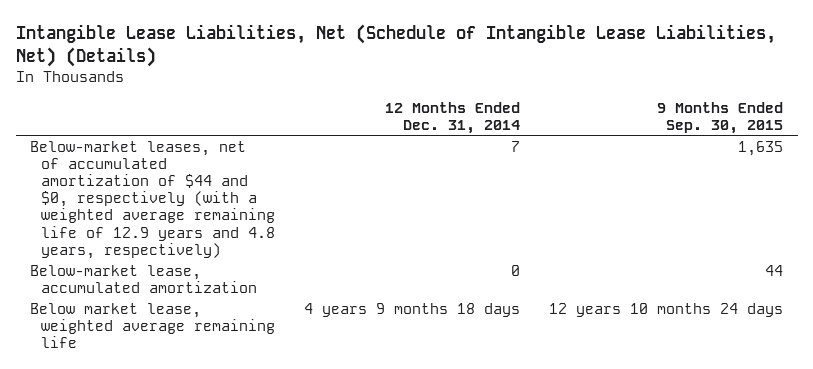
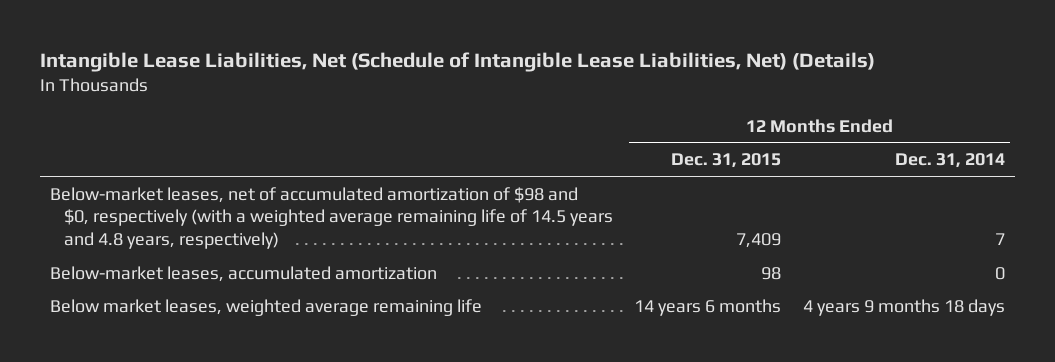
[657,101,784,134] 9 Months Ended Sep. 30, 2015 -> none
none -> [671,153,782,169] Dec. 31, 2015
[30,140,276,259] Below-market leases, net of accumulated amortization of $44 and $0, respectively (with a weighted average remaining life of 12.9 years and 4.8 years, respectively) -> [50,186,614,249] Below-market leases, net of accumulated amortization of $98 and $0, respectively (with a weighted average remaining life of 14.5 years and 4.8 years, respectively)
[30,264,258,293] Below-market lease, accumulated amortization -> [50,265,438,282] Below-market leases, accumulated amortization
[30,302,276,349] Below market lease, weighted average remaining life -> [50,298,483,316] Below market leases, weighted average remaining life

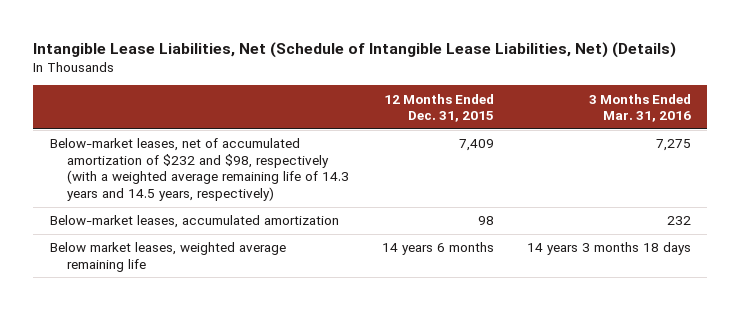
[894,153,1005,169] Dec. 31, 2014 -> none
none -> [588,93,691,123] 3 Months Ended Mar. 31, 2016
[50,186,614,249] Below-market leases, net of accumulated amortization of $98 and $0, respectively (with a weighted average remaining life of 14.5 years and 4.8 years, respectively) -> [49,138,349,202] Below-market leases, net of accumulated amortization of $232 and $98, respectively (with a weighted average remaining life of 14.3 years and 14.5 years, respectively)

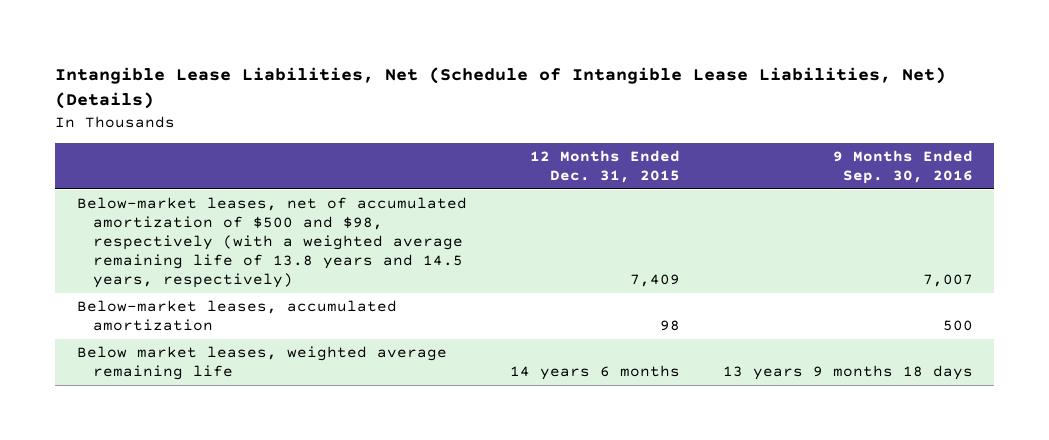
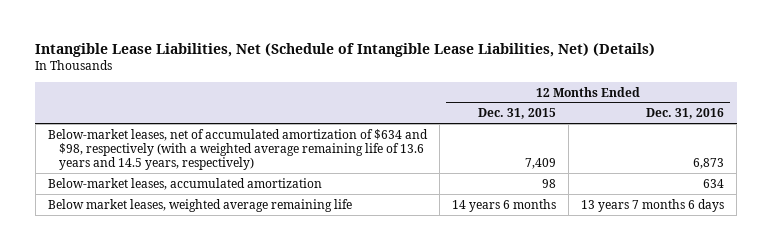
[832,149,973,184] 9 Months Ended Sep. 30, 2016 -> none
none -> [646,108,725,120] Dec. 31, 2016
[76,197,467,288] Below-market leases, net of accumulated amortization of $500 and $98, respectively (with a weighted average remaining life of 13.8 years and 14.5 years, respectively) -> [47,128,428,170] Below-market leases, net of accumulated amortization of $634 and $98, respectively (with a weighted average remaining life of 13.6 years and 14.5 years, respectively)

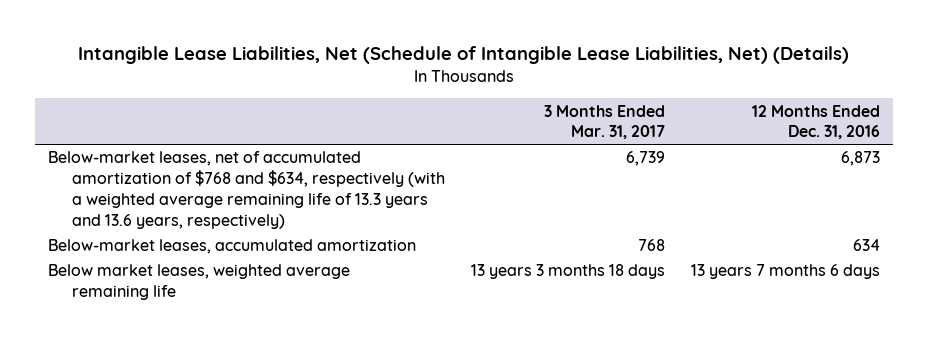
[477,108,556,120] Dec. 31, 2015 -> none
none -> [543,104,665,140] 3 Months Ended Mar. 31, 2017
[47,128,428,170] Below-market leases, net of accumulated amortization of $634 and $98, respectively (with a weighted average remaining life of 13.6 years and 14.5 years, respectively) -> [48,151,445,229] Below-market leases, net of accumulated amortization of $768 and $634, respectively (with a weighted average remaining life of 13.3 years and 13.6 years, respectively)

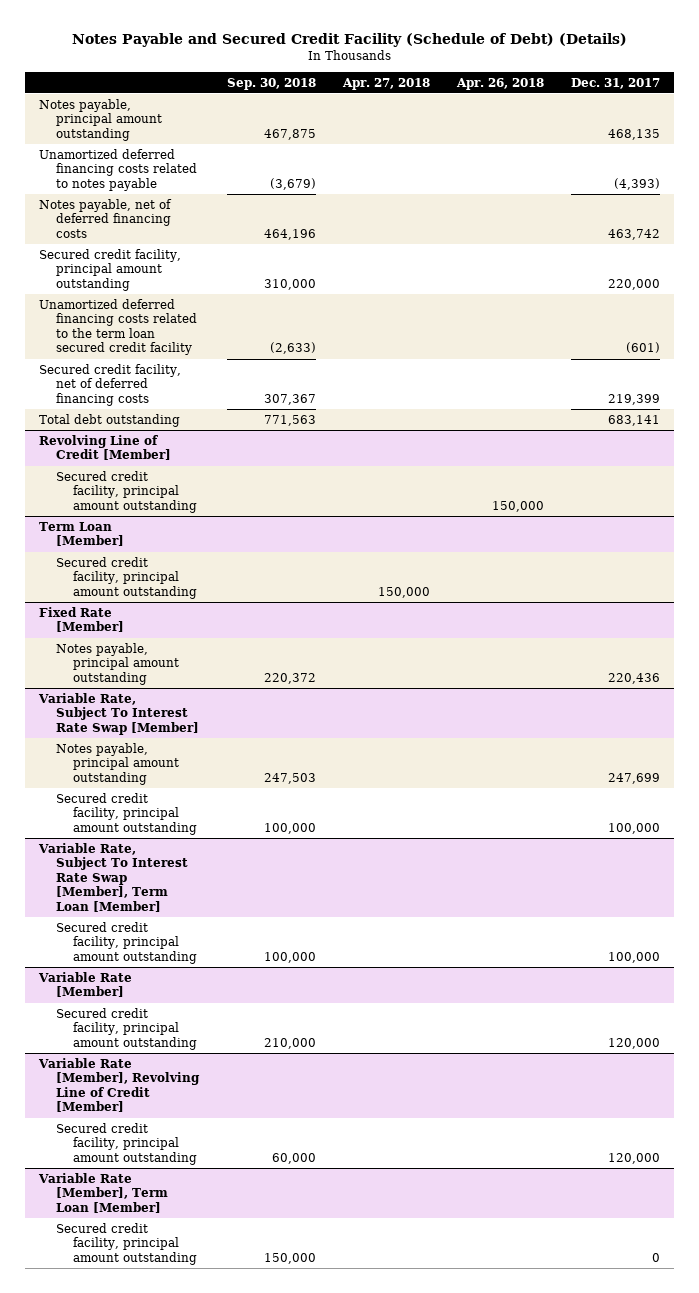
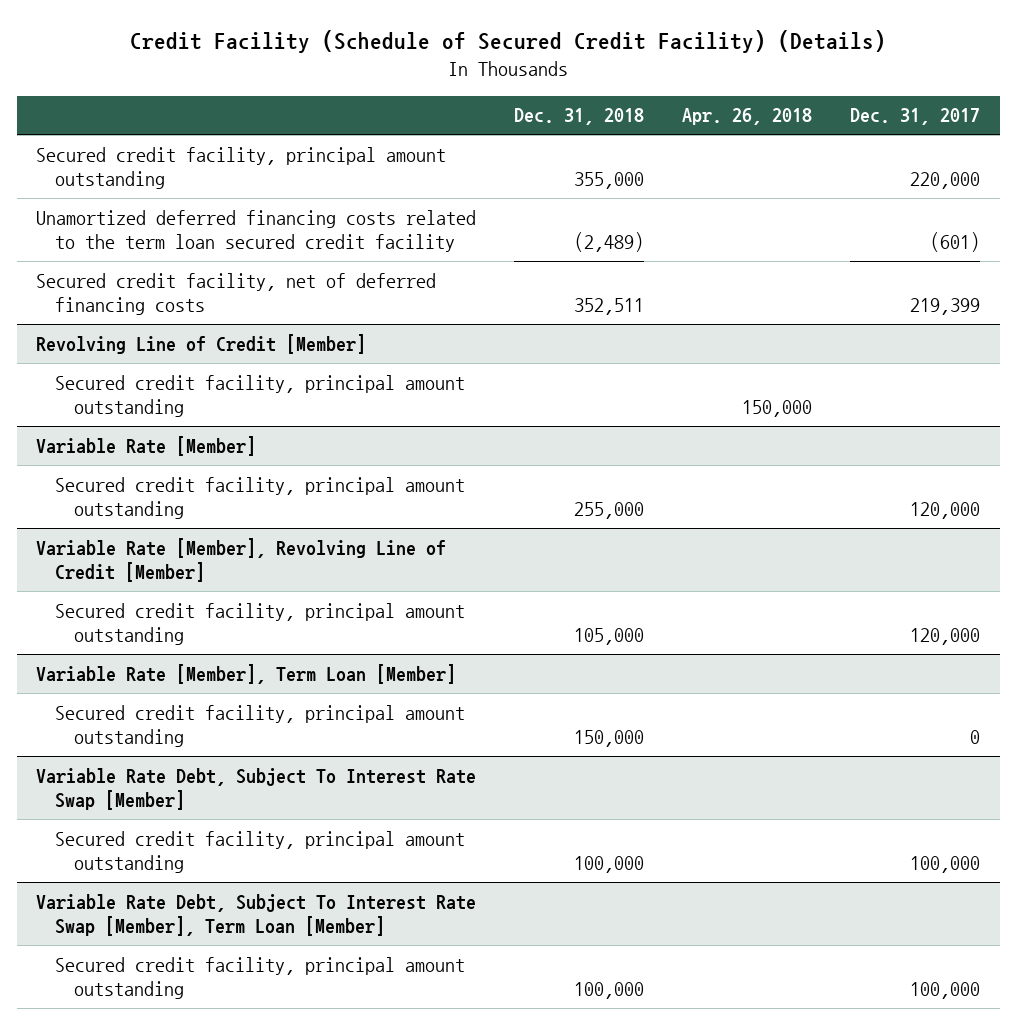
[71,32,627,47] Notes Payable and Secured Credit Facility (Schedule of Debt) (Details) -> [130,30,887,54] Credit Facility (Schedule of Secured Credit Facility) (Details)
[226,77,316,90] Sep. 30, 2018 -> none
[341,77,430,90] Apr. 27, 2018 -> none
none -> [514,108,645,126] Dec. 31, 2018
[38,99,163,141] Notes payable, principal amount outstanding -> none
[38,149,198,191] Unamortized deferred financing costs related to notes payable -> none
[38,199,172,238] Notes payable, net of deferred financing costs -> none
[38,414,180,428] Total debt outstanding -> none
[38,522,125,547] Term Loan [Member] -> none
[56,557,198,599] Secured credit facility, principal amount outstanding -> none
[38,607,125,633] Fixed Rate [Member] -> none
[56,643,180,685] Notes payable, principal amount outstanding -> none
[37,693,200,735] Variable Rate, Subject To Interest Rate Swap [Member] -> none
[56,743,180,785] Notes payable, principal amount outstanding -> none
[56,793,198,835] Secured credit facility, principal amount outstanding -> none
[37,843,189,912] Variable Rate, Subject To Interest Rate Swap [Member], Term Loan [Member] -> none
[56,922,198,964] Secured credit facility, principal amount outstanding -> none
none -> [35,767,476,810] Variable Rate Debt, Subject To Interest Rate Swap [Member]
none -> [54,830,465,873] Secured credit facility, principal amount outstanding
none -> [35,893,476,936] Variable Rate Debt, Subject To Interest Rate Swap [Member], Term Loan [Member]
none -> [54,956,465,999] Secured credit facility, principal amount outstanding

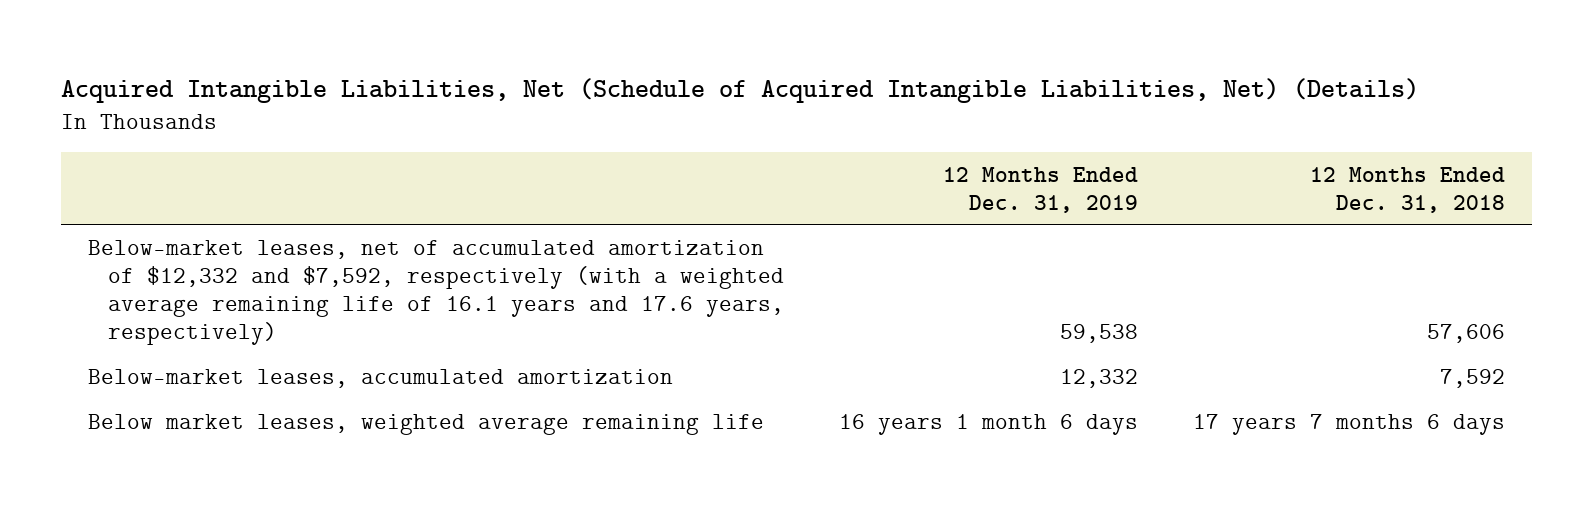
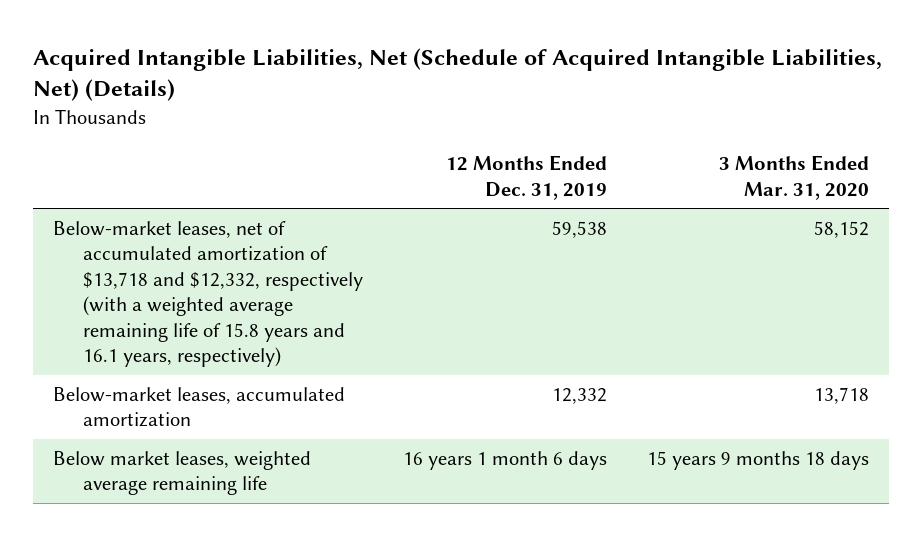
[1309,166,1505,213] 12 Months Ended Dec. 31, 2018 -> none
none -> [719,155,870,200] 3 Months Ended Mar. 31, 2020
[88,240,784,346] Below-market leases, net of accumulated amortization of $12,332 and $7,592, respectively (with a weighted average remaining life of 16.1 years and 17.6 years, respectively) -> [53,220,363,368] Below-market leases, net of accumulated amortization of $13,718 and $12,332, respectively (with a weighted average remaining life of 15.8 years and 16.1 years, respectively)

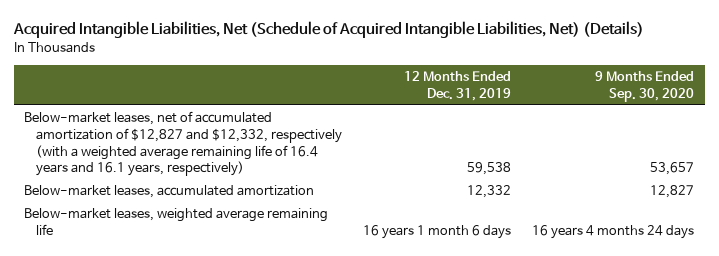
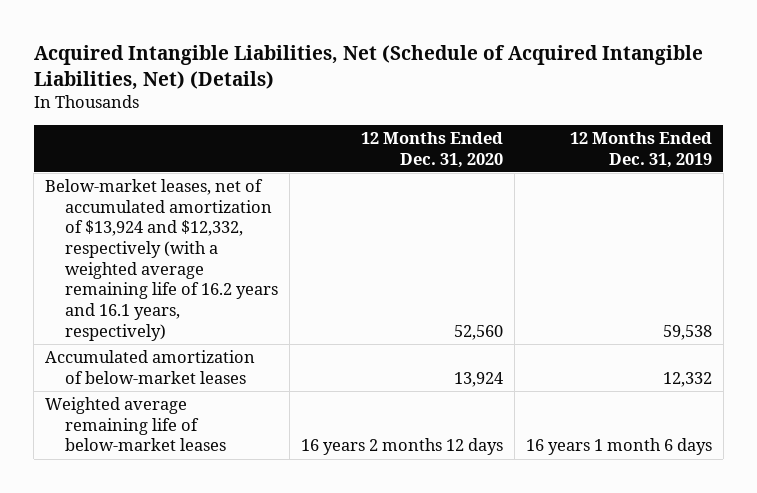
[595,71,695,103] 9 Months Ended Sep. 30, 2020 -> none
none -> [361,132,504,168] 12 Months Ended Dec. 31, 2020
[24,111,342,177] Below-market leases, net of accumulated amortization of $12,827 and $12,332, respectively (with a weighted average remaining life of 16.4 years and 16.1 years, respectively) -> [45,179,279,341] Below-market leases, net of accumulated amortization of $13,924 and $12,332, respectively (with a weighted average remaining life of 16.2 years and 16.1 years, respectively)
[24,185,315,199] Below-market leases, accumulated amortization -> [45,350,256,384] Accumulated amortization of below-market leases
[24,208,329,235] Below-market leases, weighted average remaining life -> [45,397,227,452] Weighted average remaining life of below-market leases

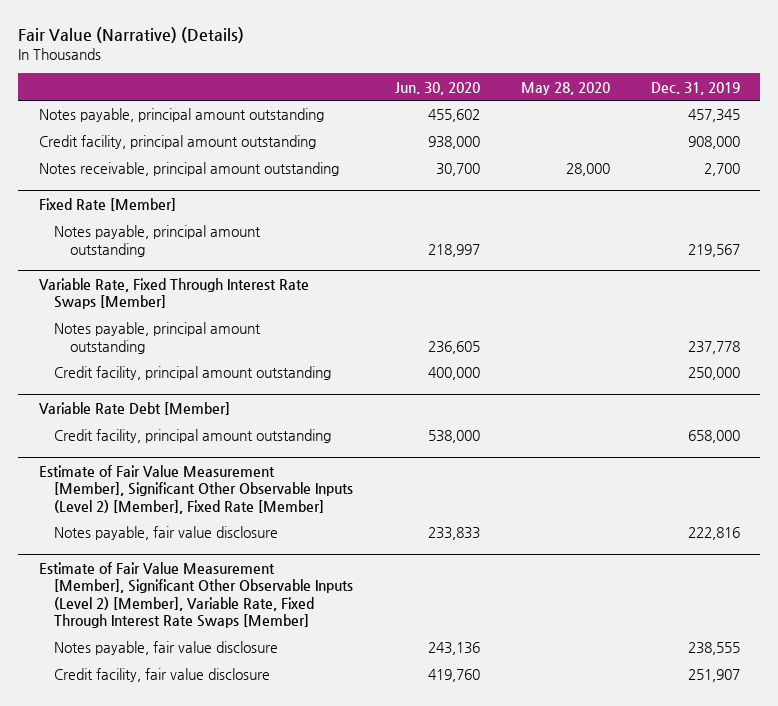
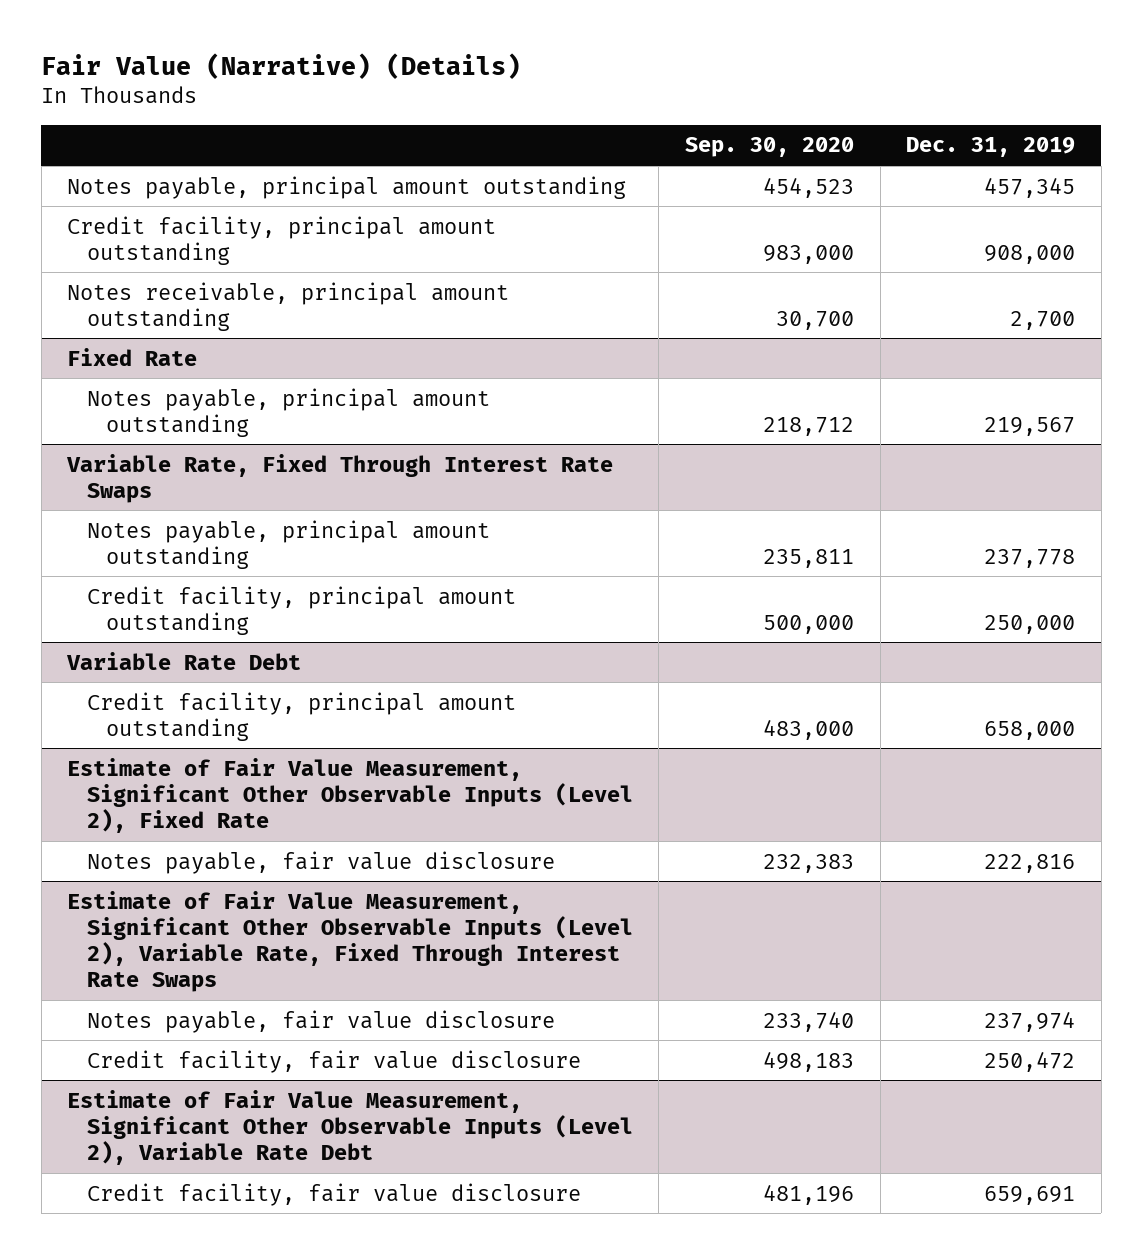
[394,81,480,95] Jun. 30, 2020 -> none
[520,81,610,95] May 28, 2020 -> none
none -> [684,137,854,158] Sep. 30, 2020
[38,198,176,212] Fixed Rate [Member] -> [67,347,198,366] Fixed Rate
[38,278,309,310] Variable Rate, Fixed Through Interest Rate Swaps [Member] -> [66,453,614,503] Variable Rate, Fixed Through Interest Rate Swaps
[38,402,230,416] Variable Rate Debt [Member] -> [66,651,302,670] Variable Rate Debt
[38,465,354,514] Estimate of Fair Value Measurement [Member], Significant Other Observable Inputs (Level 2) [Member], Fixed Rate [Member] -> [67,757,633,834] Estimate of Fair Value Measurement, Significant Other Observable Inputs (Level 2), Fixed Rate
[38,562,354,628] Estimate of Fair Value Measurement [Member], Significant Other Observable Inputs (Level 2) [Member], Variable Rate, Fixed Through Interest Rate Swaps [Member] -> [67,890,633,993] Estimate of Fair Value Measurement, Significant Other Observable Inputs (Level 2), Variable Rate, Fixed Through Interest Rate Swaps
[687,642,740,656] 238,555 -> [984,1011,1076,1032] 237,974
[687,669,740,683] 251,907 -> [984,1051,1076,1072] 250,472
none -> [67,1089,633,1166] Estimate of Fair Value Measurement, Significant Other Observable Inputs (Level 2), Variable Rate Debt
none -> [86,1182,581,1206] Credit facility, fair value disclosure

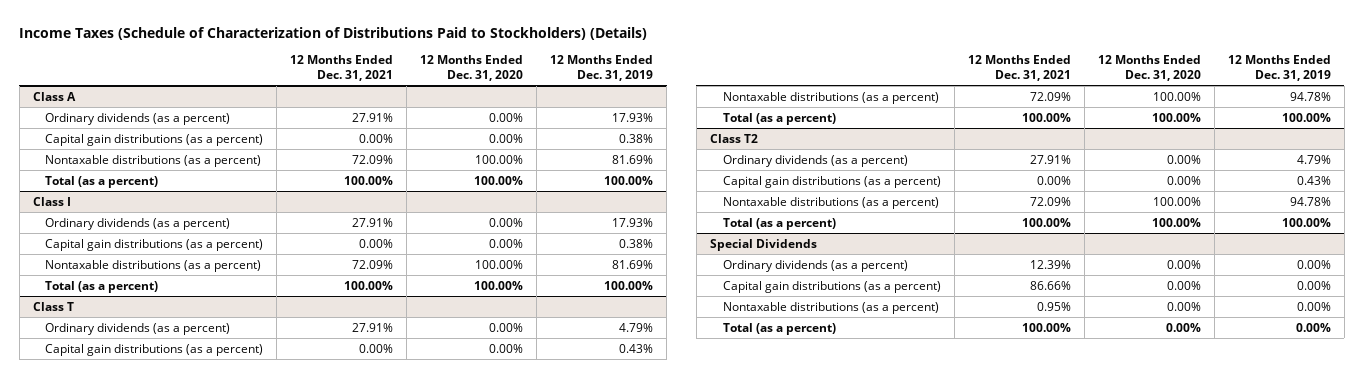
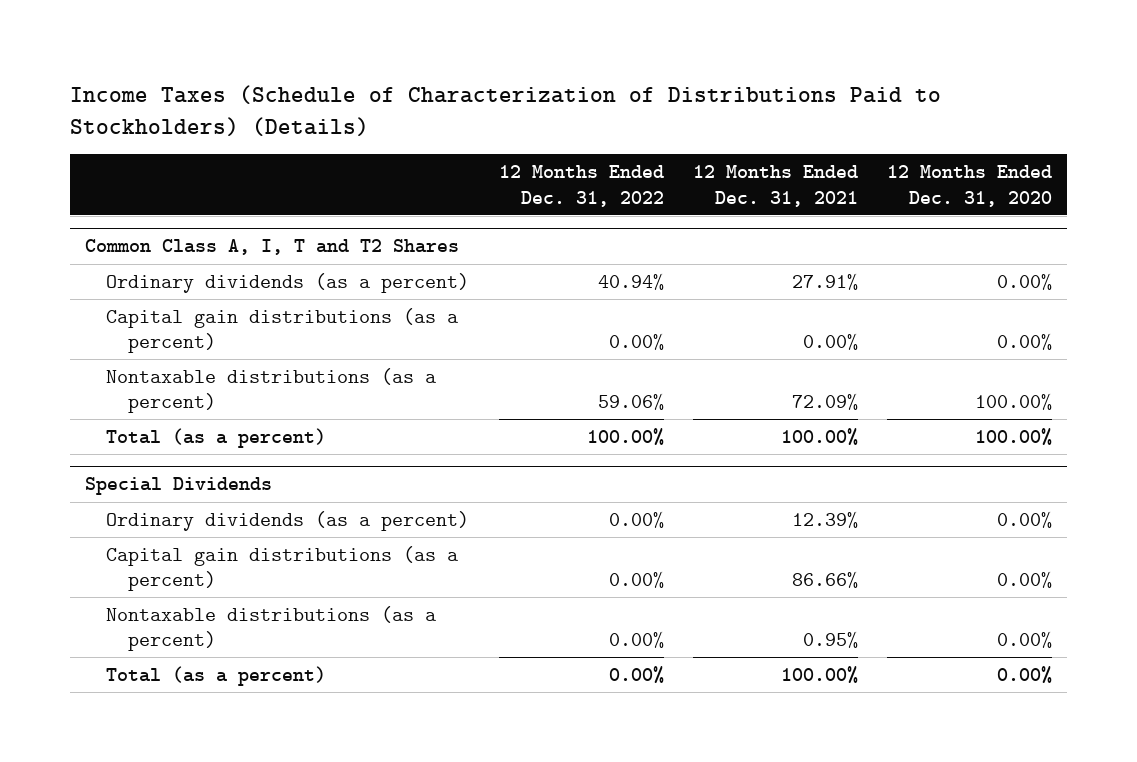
[550,54,654,81] 12 Months Ended Dec. 31, 2019 -> none
none -> [498,165,664,207] 12 Months Ended Dec. 31, 2022
[32,91,76,101] Class A -> none
[45,112,231,125] Ordinary dividends (as a percent) -> none
[45,133,264,146] Capital gain distributions (as a percent) -> none
[45,154,262,167] Nontaxable distributions (as a percent) -> none
[45,175,159,188] Total (as a percent) -> none
[32,196,71,206] Class I -> none
[45,217,231,230] Ordinary dividends (as a percent) -> none
[45,238,264,251] Capital gain distributions (as a percent) -> none
[45,259,262,272] Nontaxable distributions (as a percent) -> none
[45,280,159,293] Total (as a percent) -> none
[32,301,74,311] Class T -> none
[45,322,231,335] Ordinary dividends (as a percent) -> none
[45,343,264,356] Capital gain distributions (as a percent) -> none
[722,91,939,104] Nontaxable distributions (as a percent) -> none
[722,112,836,125] Total (as a percent) -> none
[710,133,759,143] Class T2 -> none
none -> [84,239,459,256] Common Class A, I, T and T2 Shares

